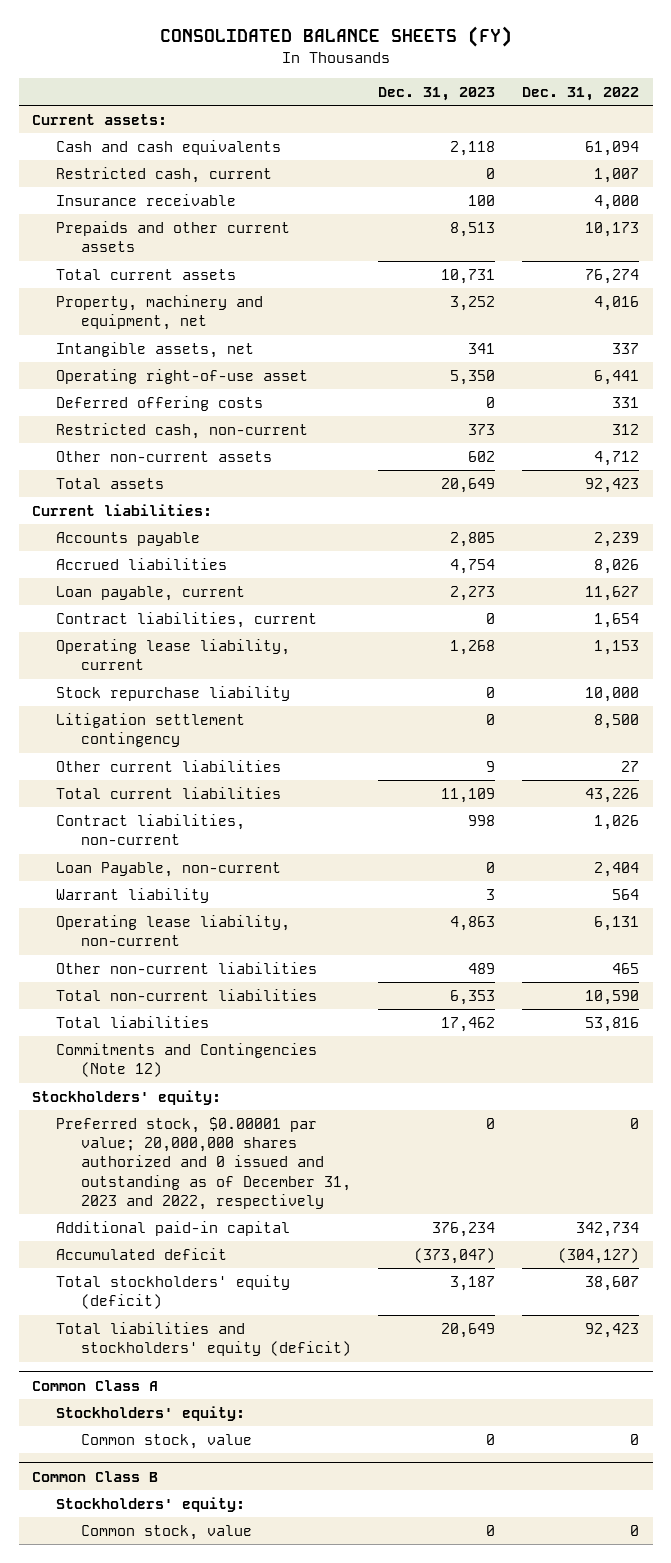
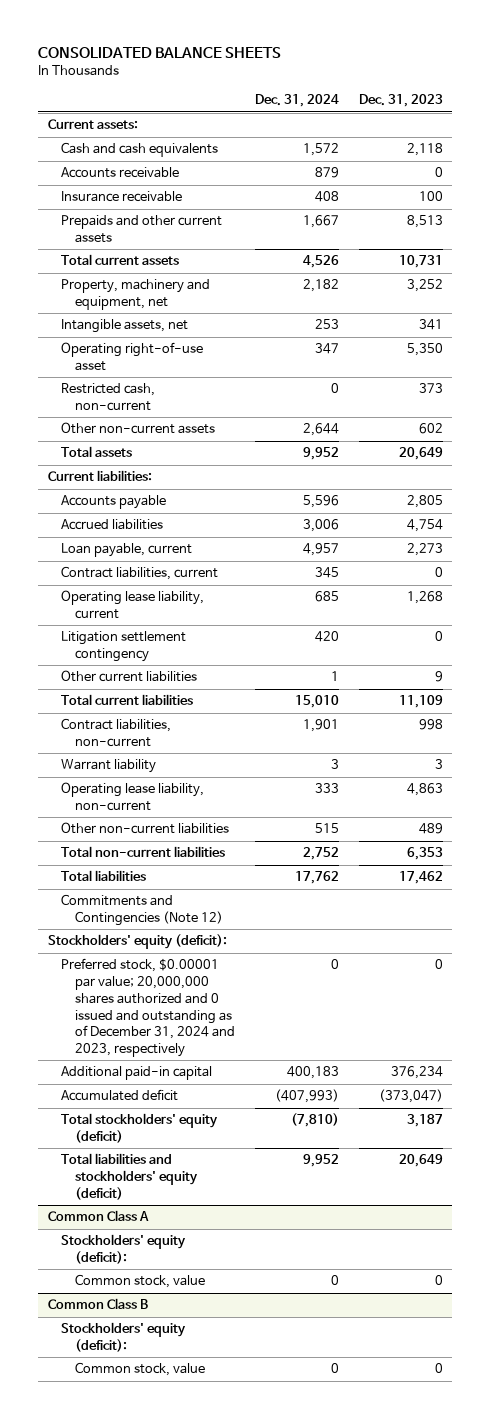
[159,26,512,48] CONSOLIDATED BALANCE SHEETS (FY) -> [37,46,281,58] CONSOLIDATED BALANCE SHEETS
[521,86,639,101] Dec. 31, 2022 -> none
none -> [254,94,339,108] Dec. 31, 2024
[56,166,273,183] Restricted cash, current -> none
none -> [61,167,180,179] Accounts receivable
[56,395,264,411] Deferred offering costs -> none
[56,685,291,701] Stock repurchase liability -> none
[56,861,282,877] Loan Payable, non-current -> none
[32,1089,222,1105] Stockholders' equity: -> [47,934,227,950] Stockholders' equity (deficit):
[56,1116,351,1211] Preferred stock, $0.00001 par value; 20,000,000 shares authorized and 0 issued and outstanding as of December 31, 2023 and 2022, respectively -> [61,958,235,1057] Preferred stock, $0.00001 par value; 20,000,000 shares authorized and 0 issued and outstanding as of December 31, 2024 and 2023, respectively
[56,1405,246,1421] Stockholders' equity: -> [61,1234,187,1265] Stockholders' equity (deficit):
[56,1496,246,1512] Stockholders' equity: -> [61,1322,187,1353] Stockholders' equity (deficit):

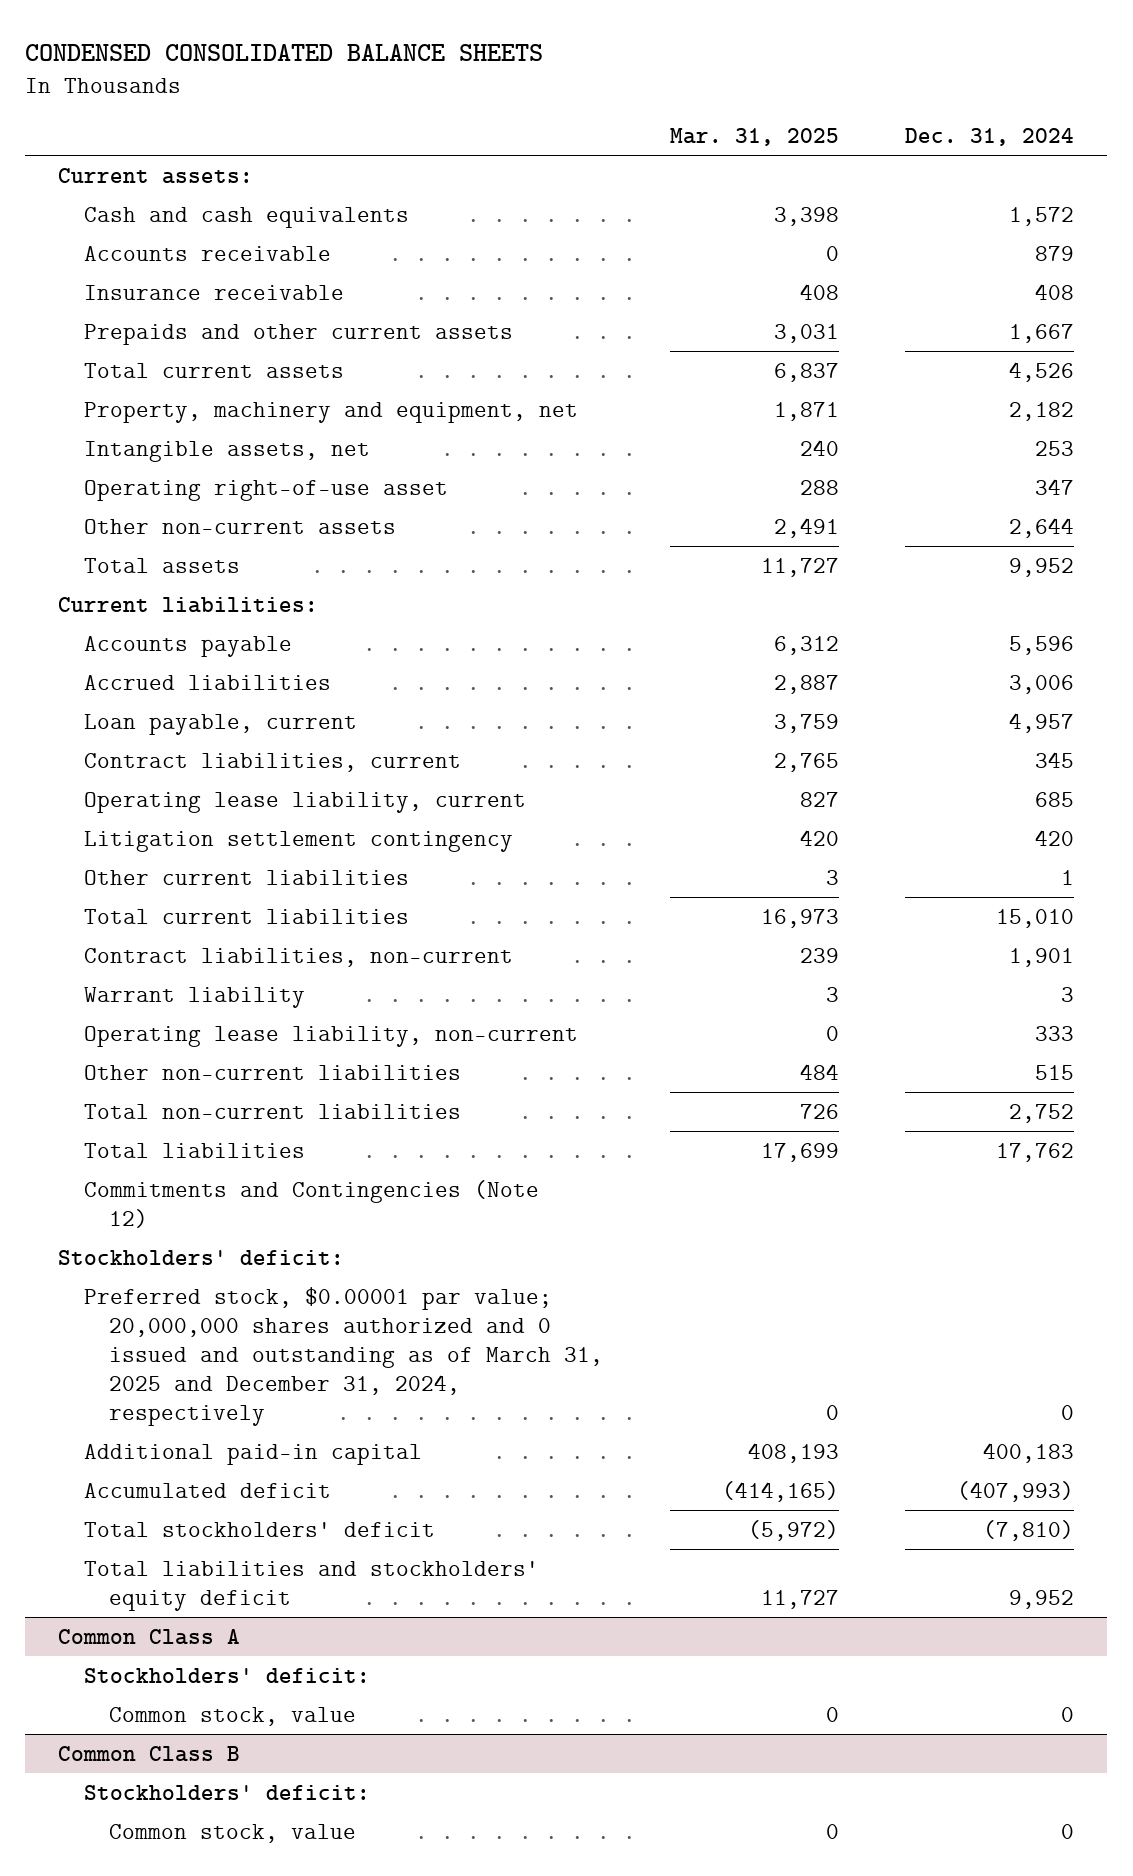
[37,46,281,58] CONSOLIDATED BALANCE SHEETS -> [25,44,544,62] CONDENSED CONSOLIDATED BALANCE SHEETS
[358,94,443,108] Dec. 31, 2023 -> none
none -> [669,127,839,146] Mar. 31, 2025
[61,383,156,412] Restricted cash, non-current -> none
[47,934,227,950] Stockholders' equity (deficit): -> [58,1249,345,1265] Stockholders' deficit:
[61,958,235,1057] Preferred stock, $0.00001 par value; 20,000,000 shares authorized and 0 issued and outstanding as of December 31, 2024 and 2023, respectively -> [83,1286,604,1426] Preferred stock, $0.00001 par value; 20,000,000 shares authorized and 0 issued and outstanding as of March 31, 2025 and December 31, 2024, respectively
[61,1113,219,1144] Total stockholders' equity (deficit) -> [83,1521,435,1537] Total stockholders' deficit
[61,1153,198,1200] Total liabilities and stockholders' equity (deficit) -> [83,1560,539,1611] Total liabilities and stockholders' equity deficit
[61,1234,187,1265] Stockholders' equity (deficit): -> [83,1667,370,1683] Stockholders' deficit:
[61,1322,187,1353] Stockholders' equity (deficit): -> [83,1784,370,1800] Stockholders' deficit:

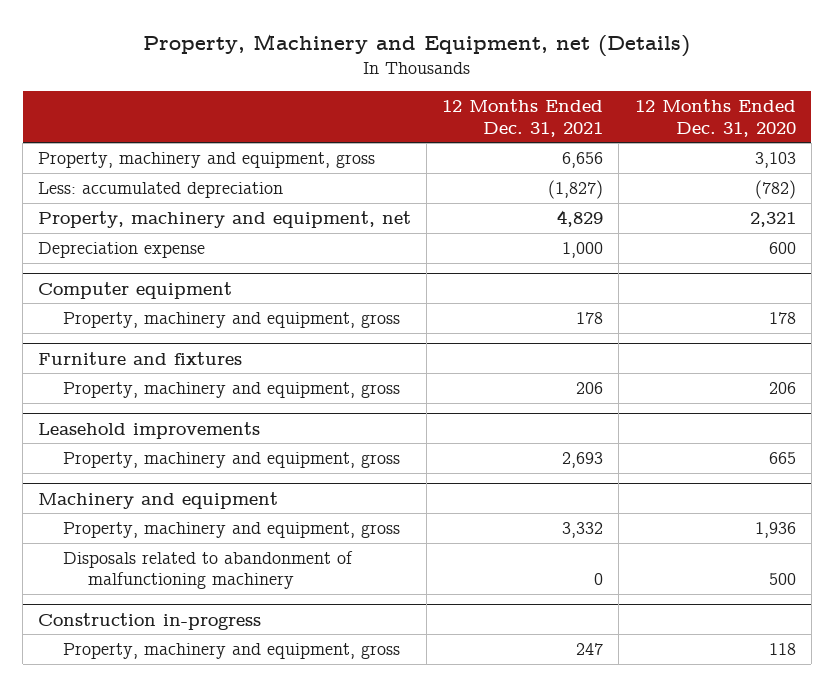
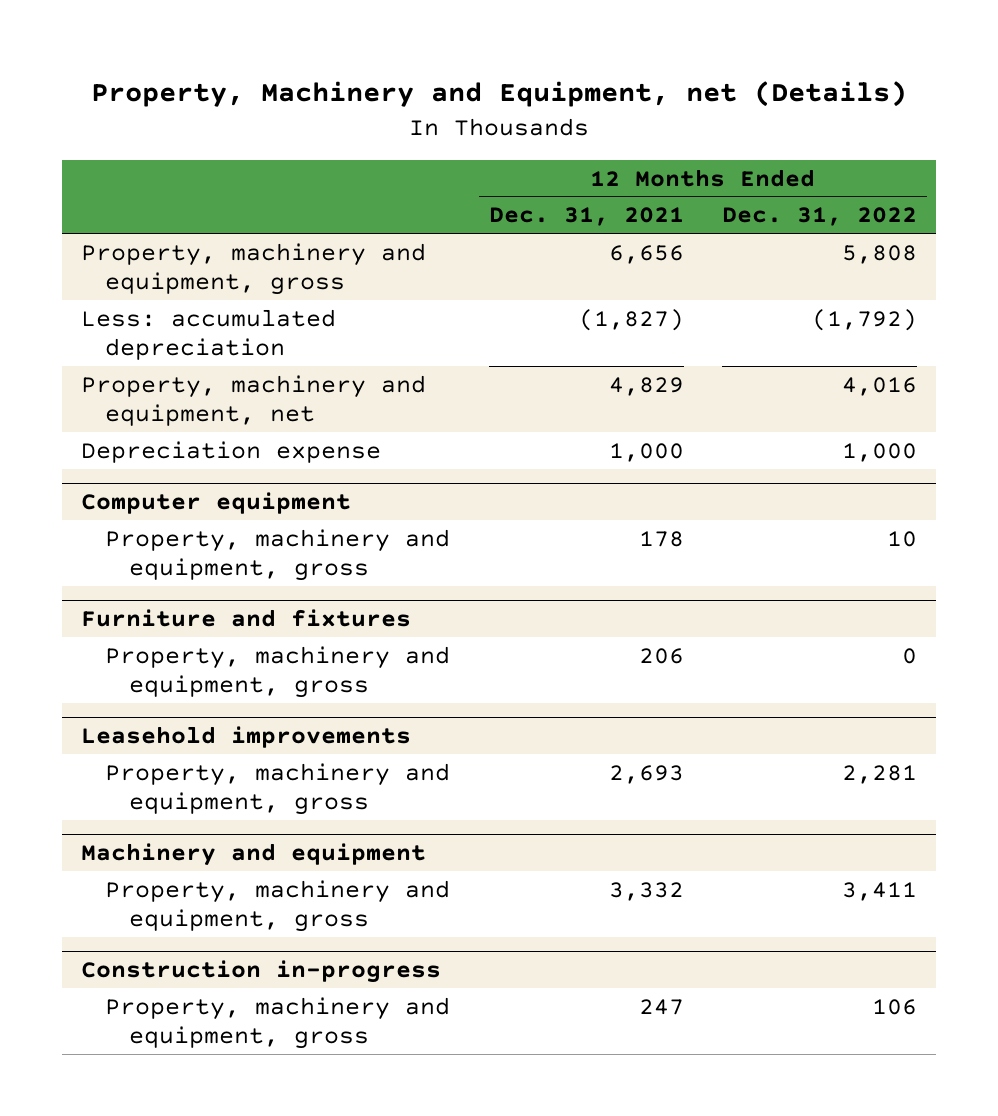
[634,99,796,137] 12 Months Ended Dec. 31, 2020 -> none
none -> [722,207,918,227] Dec. 31, 2022
[63,550,354,590] Disposals related to abandonment of malfunctioning machinery -> none

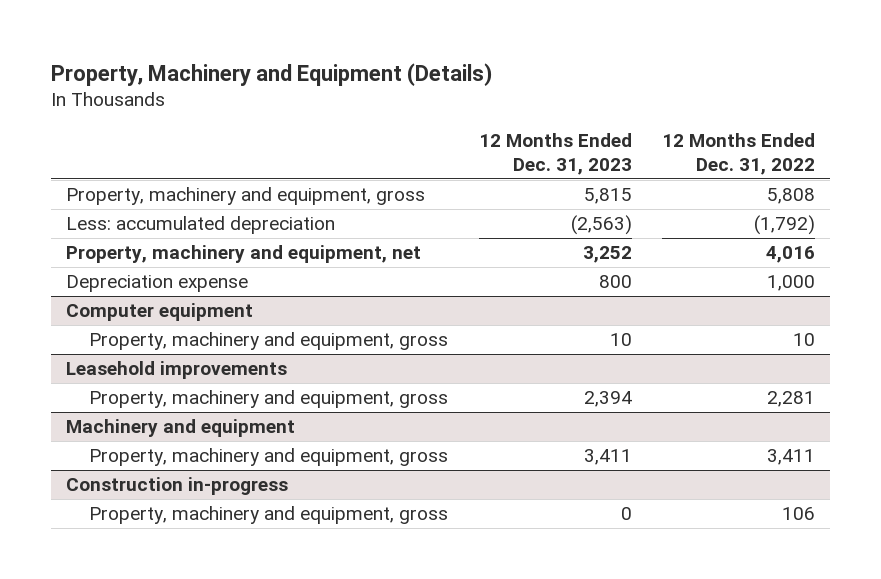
[91,80,908,107] Property, Machinery and Equipment, net (Details) -> [51,62,493,86] Property, Machinery and Equipment (Details)
[488,207,684,227] Dec. 31, 2021 -> none
none -> [478,132,632,175] 12 Months Ended Dec. 31, 2023
[81,609,412,628] Furniture and fixtures -> none
[105,645,451,699] Property, machinery and equipment, gross -> none

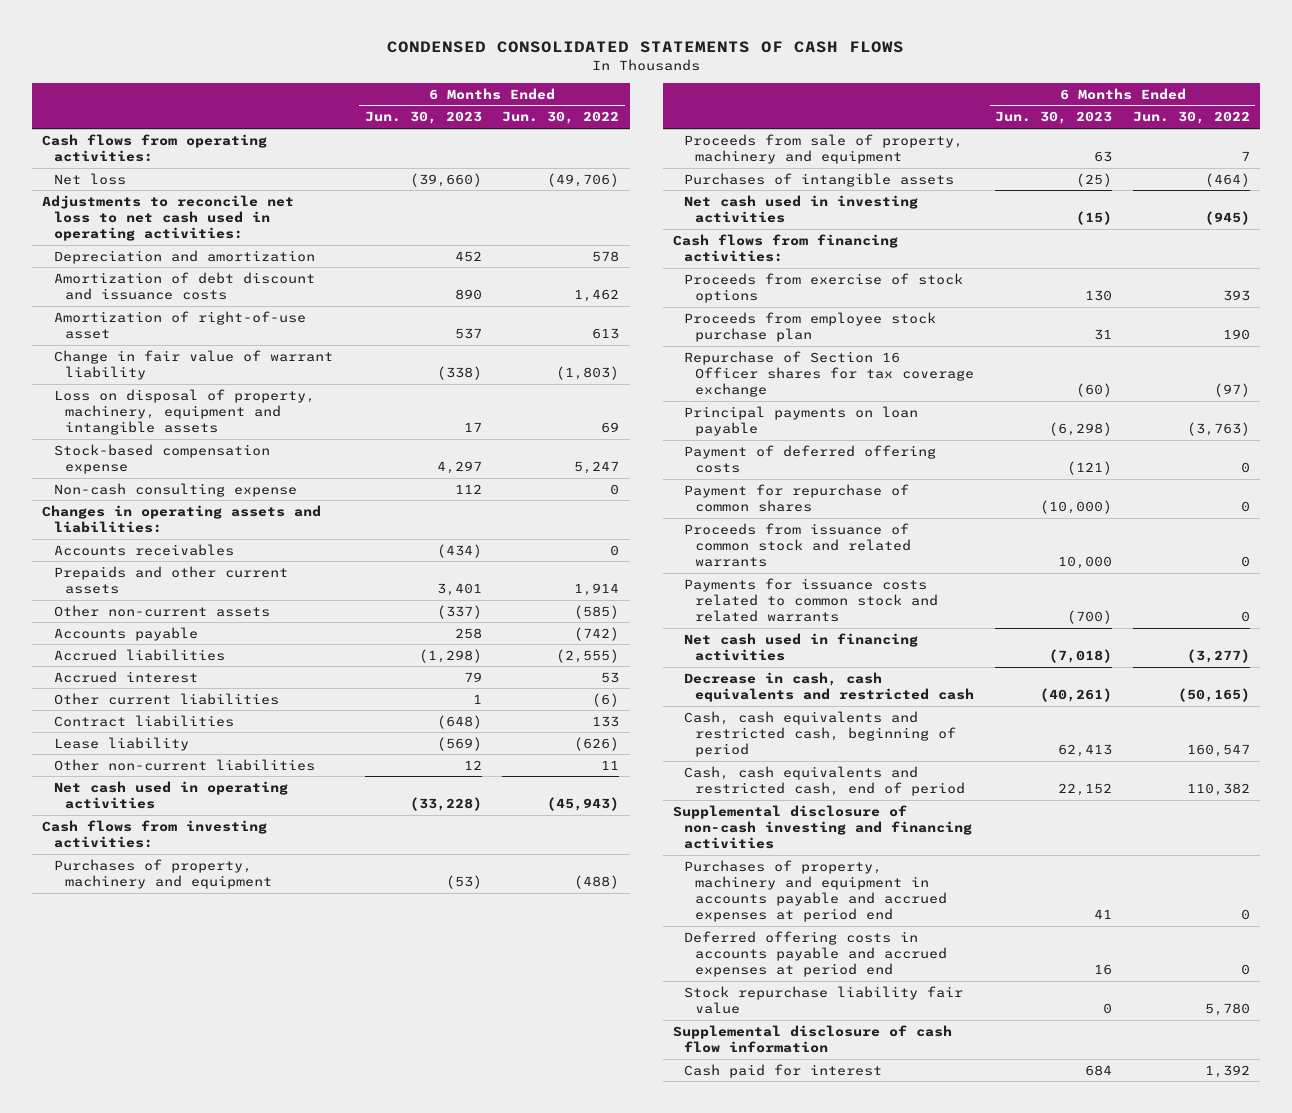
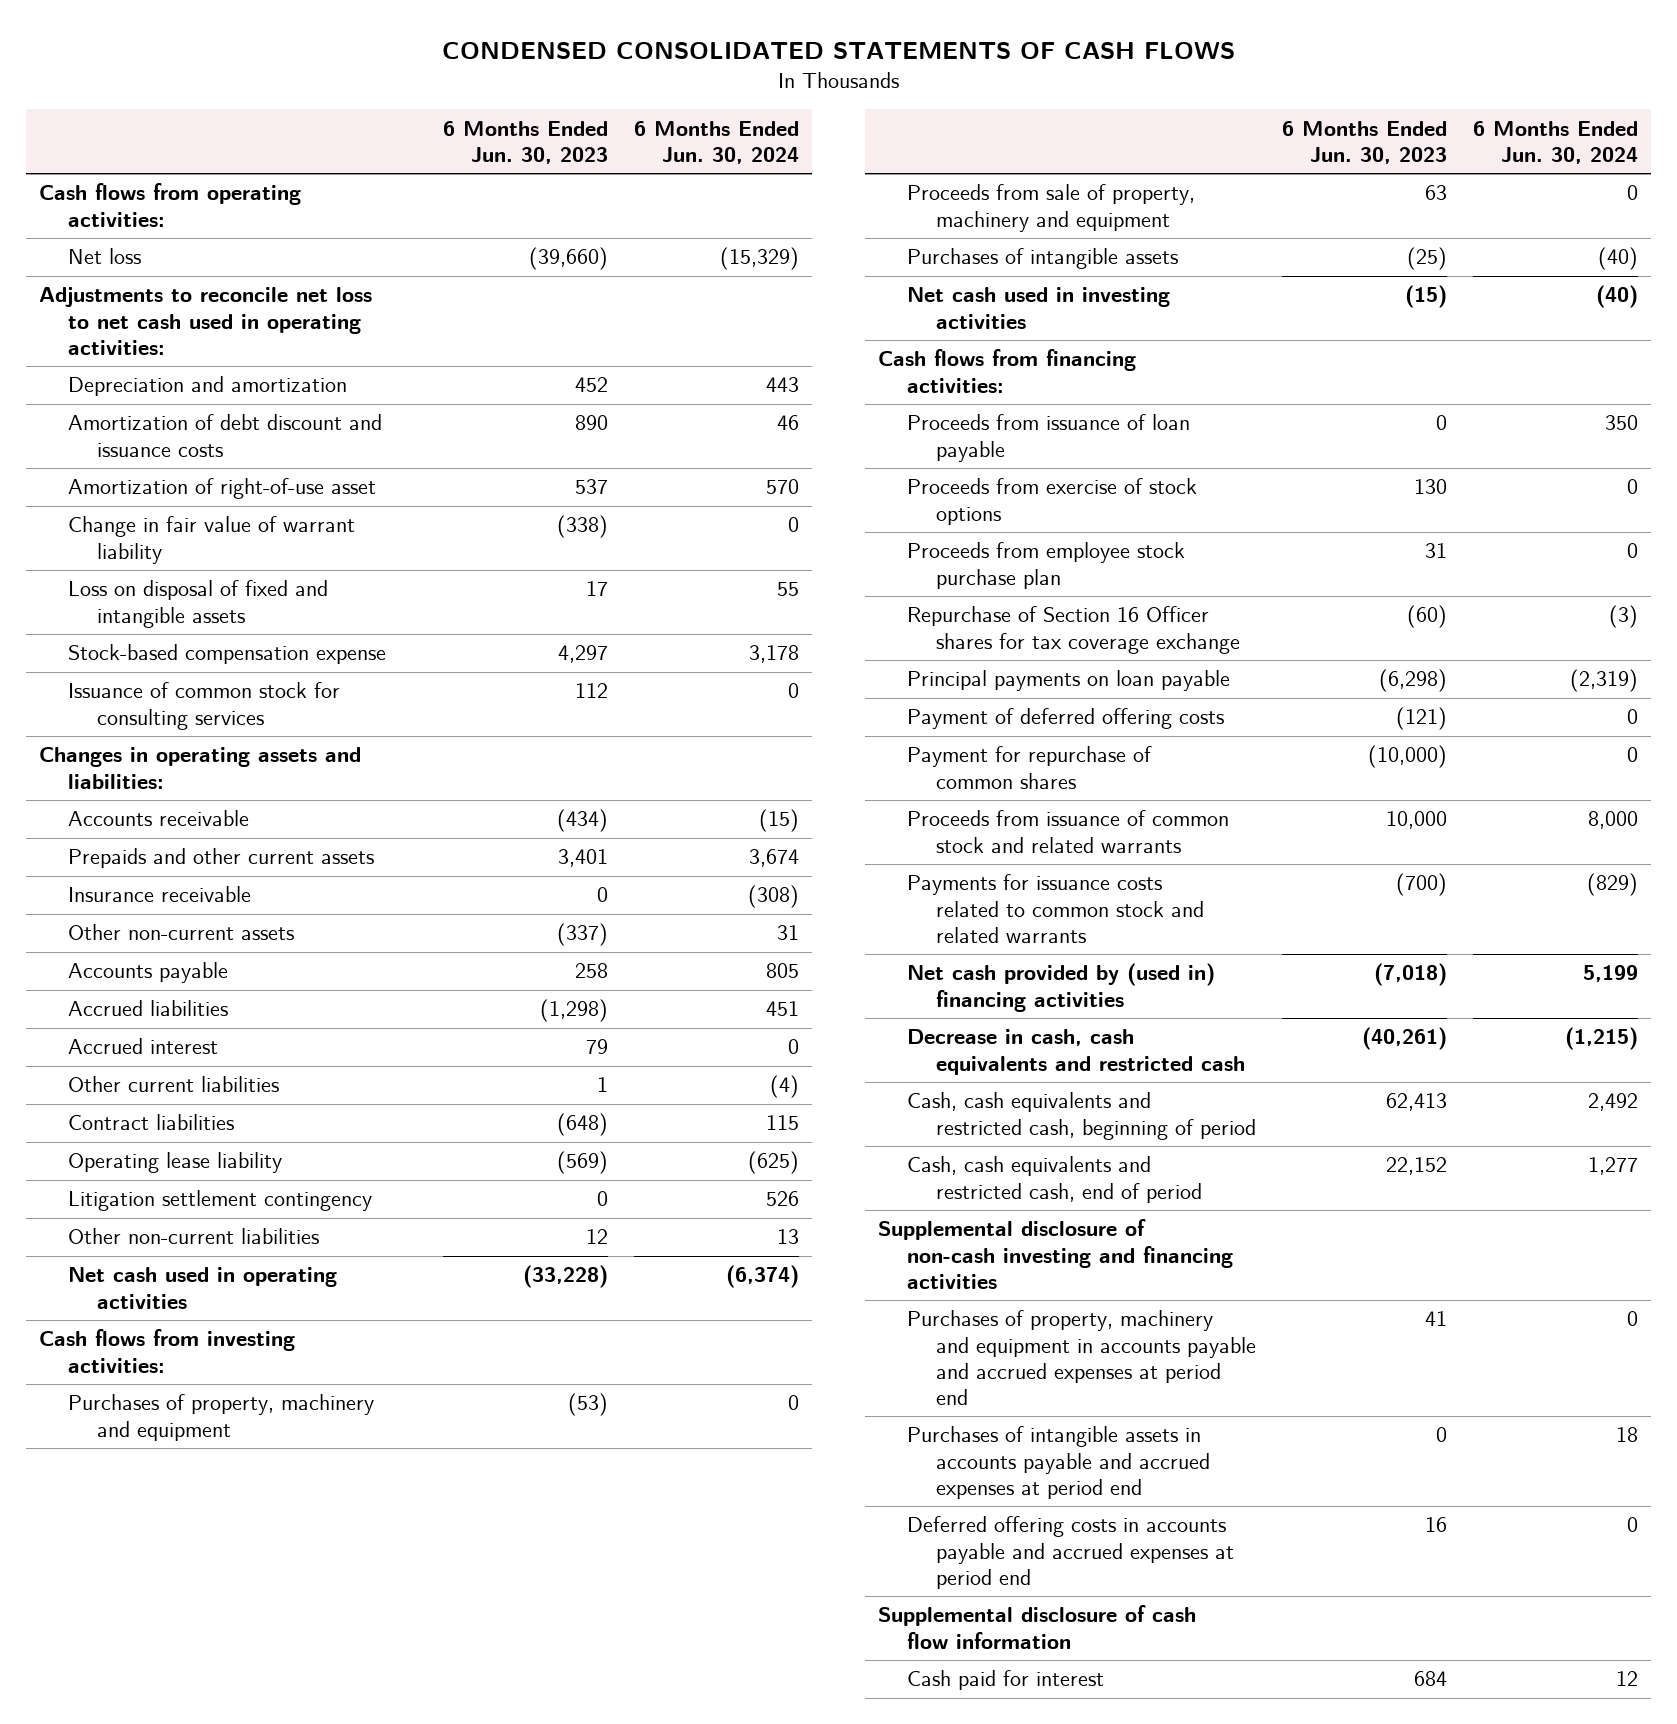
[502,111,620,125] Jun. 30, 2022 -> none
none -> [634,120,800,164] 6 Months Ended Jun. 30, 2024
[53,388,315,436] Loss on disposal of property, machinery, equipment and intangible assets -> [68,580,329,628] Loss on disposal of fixed and intangible assets
[53,482,297,497] Non-cash consulting expense -> [68,682,341,730] Issuance of common stock for consulting services
[53,543,234,556] Accounts receivables -> [68,810,250,827] Accounts receivable
none -> [68,886,252,903] Insurance receivable
[53,736,189,751] Lease liability -> [68,1152,283,1174] Operating lease liability
none -> [68,1190,373,1212] Litigation settlement contingency
none -> [907,414,1191,462] Proceeds from issuance of loan payable
[684,632,919,661] Net cash used in financing activities -> [907,963,1216,1012] Net cash provided by (used in) financing activities
none -> [907,1426,1211,1499] Purchases of intangible assets in accounts payable and accrued expenses at period end
[684,985,964,1014] Stock repurchase liability fair value -> none

